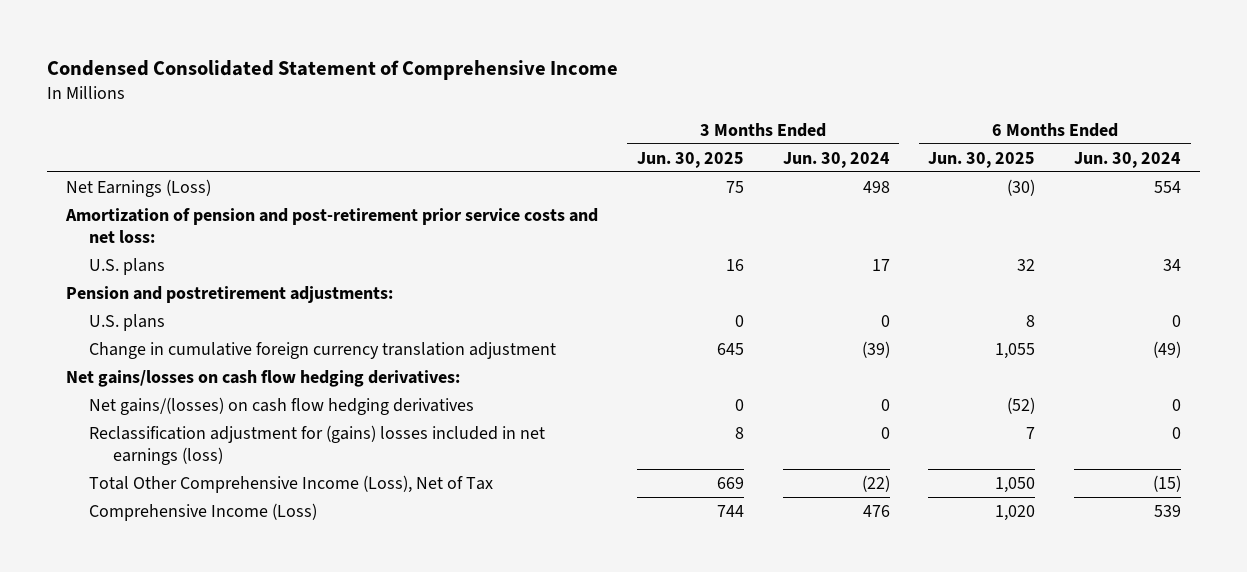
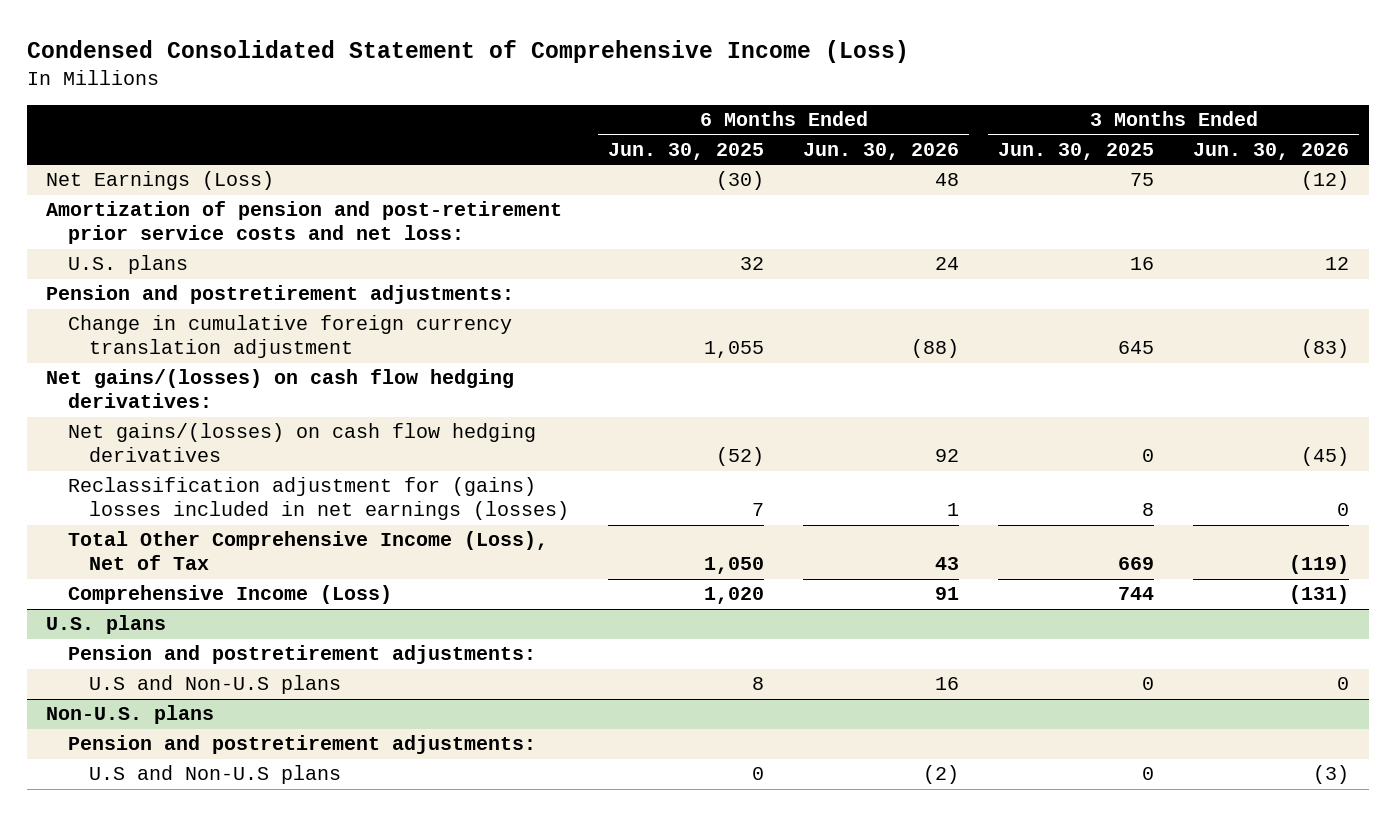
[46,59,618,80] Condensed Consolidated Statement of Comprehensive Income -> [26,39,909,63] Condensed Consolidated Statement of Comprehensive Income (Loss)
[782,151,890,168] Jun. 30, 2024 -> none
[1073,151,1181,168] Jun. 30, 2024 -> none
none -> [803,142,960,160] Jun. 30, 2026
none -> [1193,142,1350,160] Jun. 30, 2026
[89,313,166,331] U.S. plans -> none
[66,369,461,387] Net gains/losses on cash flow hedging derivatives: -> [46,369,515,409] Net gains/(losses) on cash flow hedging derivatives:
[89,424,546,466] Reclassification adjustment for (gains) losses included in net earnings (loss) -> [67,477,570,521] Reclassification adjustment for (gains) losses included in net earnings (losses)
none -> [46,615,167,635] U.S. plans
none -> [67,645,536,665] Pension and postretirement adjustments:
none -> [89,675,342,695] U.S and Non-U.S plans
none -> [46,705,215,725] Non-U.S. plans
none -> [67,735,536,755] Pension and postretirement adjustments:
none -> [89,765,342,785] U.S and Non-U.S plans

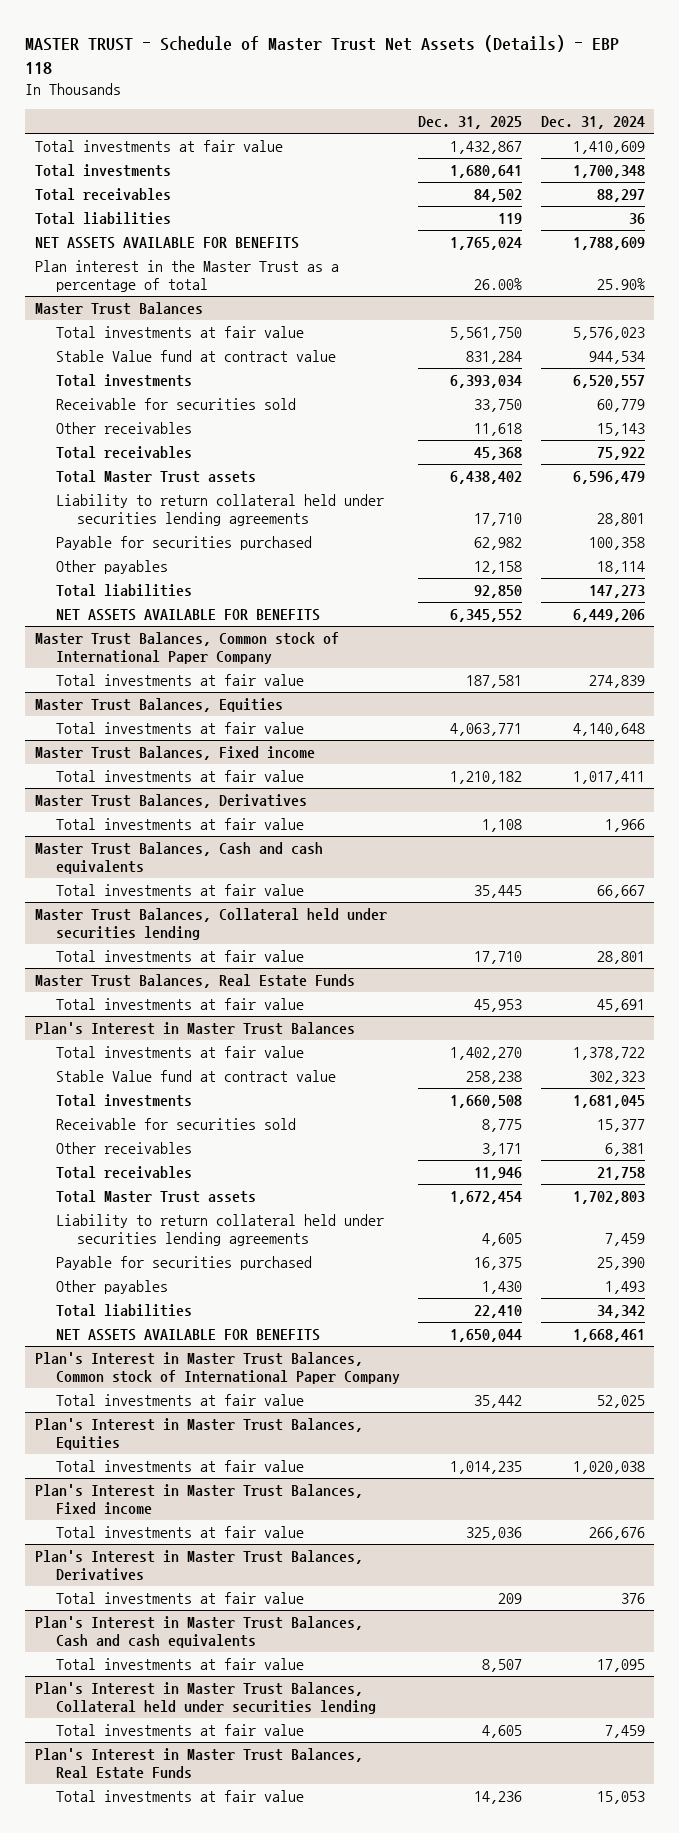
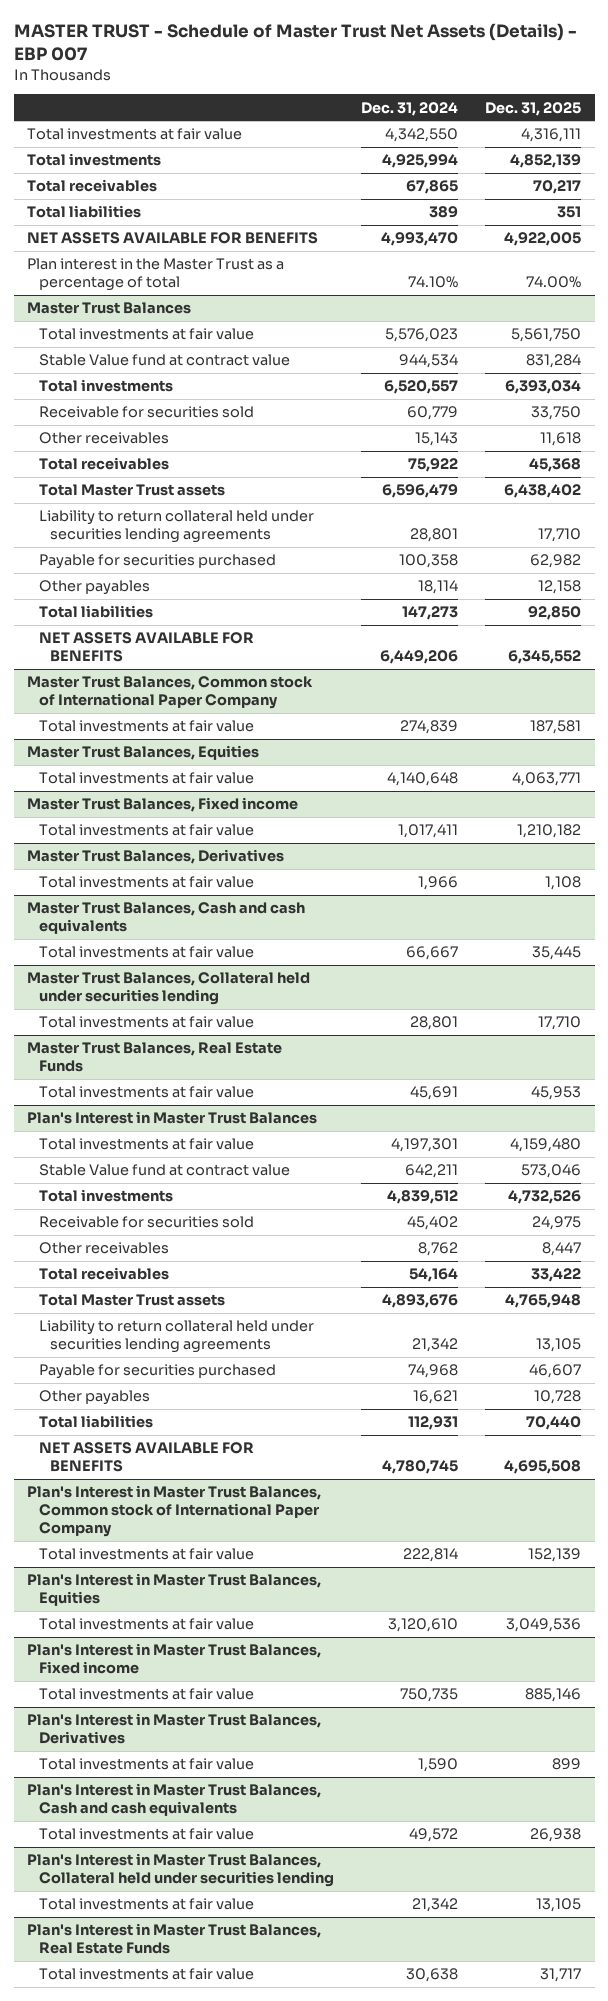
[25,35,620,75] MASTER TRUST - Schedule of Master Trust Net Assets (Details) - EBP 118 -> [13,22,577,61] MASTER TRUST - Schedule of Master Trust Net Assets (Details) - EBP 007
[450,140,523,154] 1,432,867 -> [521,128,582,143] 4,316,111
[572,140,645,154] 1,410,609 -> [384,128,458,143] 4,342,550
[450,164,523,178] 1,680,641 -> [510,154,582,169] 4,852,139
[572,164,645,178] 1,700,348 -> [381,154,458,169] 4,925,994
[474,188,523,202] 84,502 -> [533,180,582,195] 70,217
[596,188,645,202] 88,297 -> [405,180,458,195] 67,865
[498,212,523,224] 119 -> [557,206,582,219] 351
[628,212,645,224] 36 -> [428,206,458,219] 389
[450,236,523,250] 1,765,024 -> [504,232,582,247] 4,922,005
[572,236,645,250] 1,788,609 -> [380,232,458,247] 4,993,470
[474,278,523,291] 26.00% -> [526,276,582,289] 74.00%
[596,278,645,291] 25.90% -> [407,276,458,289] 74.10%
[450,1046,523,1060] 1,402,270 -> [510,1138,582,1153] 4,159,480
[572,1046,645,1060] 1,378,722 -> [390,1138,458,1153] 4,197,301
[466,1070,523,1084] 258,238 -> [521,1164,582,1179] 573,046
[588,1070,645,1084] 302,323 -> [404,1164,458,1179] 642,211
[450,1094,523,1108] 1,660,508 -> [508,1190,582,1205] 4,732,526
[572,1094,645,1108] 1,681,045 -> [386,1190,458,1205] 4,839,512
[482,1118,523,1132] 8,775 -> [532,1216,582,1231] 24,975
[596,1118,645,1132] 15,377 -> [406,1216,458,1231] 45,402
[482,1142,523,1156] 3,171 -> [542,1242,582,1257] 8,447
[604,1142,645,1156] 6,381 -> [417,1242,458,1257] 8,762
[474,1166,523,1180] 11,946 -> [531,1268,582,1283] 33,422
[596,1166,645,1180] 21,758 -> [408,1268,458,1283] 54,164
[450,1190,523,1204] 1,672,454 -> [505,1294,582,1309] 4,765,948
[572,1190,645,1204] 1,702,803 -> [381,1294,458,1309] 4,893,676
[482,1233,523,1247] 4,605 -> [536,1338,582,1353] 13,105
[604,1233,645,1247] 7,459 -> [411,1338,458,1353] 21,342
[474,1256,523,1270] 16,375 -> [529,1364,582,1379] 46,607
[596,1256,645,1270] 25,390 -> [407,1364,458,1379] 74,968
[482,1280,523,1294] 1,430 -> [534,1390,582,1405] 10,728
[604,1280,645,1294] 1,493 -> [412,1390,458,1405] 16,621
[474,1304,523,1318] 22,410 -> [526,1416,582,1431] 70,440
[596,1304,645,1318] 34,342 -> [407,1416,458,1431] 112,931
[450,1328,523,1342] 1,650,044 -> [504,1460,582,1475] 4,695,508
[572,1328,645,1342] 1,668,461 -> [381,1460,458,1475] 4,780,745
[474,1394,523,1408] 35,442 -> [528,1548,582,1563] 152,139
[596,1394,645,1408] 52,025 -> [402,1548,458,1563] 222,814
[450,1460,523,1474] 1,014,235 -> [506,1618,582,1633] 3,049,536
[572,1460,645,1474] 1,020,038 -> [387,1618,458,1633] 3,120,610
[466,1526,523,1540] 325,036 -> [525,1688,582,1703] 885,146
[588,1526,645,1540] 266,676 -> [399,1688,458,1703] 750,735
[498,1592,523,1604] 209 -> [552,1758,582,1771] 899
[620,1592,645,1604] 376 -> [417,1758,458,1773] 1,590
[482,1658,523,1672] 8,507 -> [530,1828,582,1843] 26,938
[596,1658,645,1672] 17,095 -> [408,1828,458,1843] 49,572
[482,1724,523,1738] 4,605 -> [536,1898,582,1913] 13,105
[604,1724,645,1738] 7,459 -> [411,1898,458,1913] 21,342
[474,1790,523,1804] 14,236 -> [540,1968,582,1983] 31,717
[596,1790,645,1804] 15,053 -> [405,1968,458,1983] 30,638

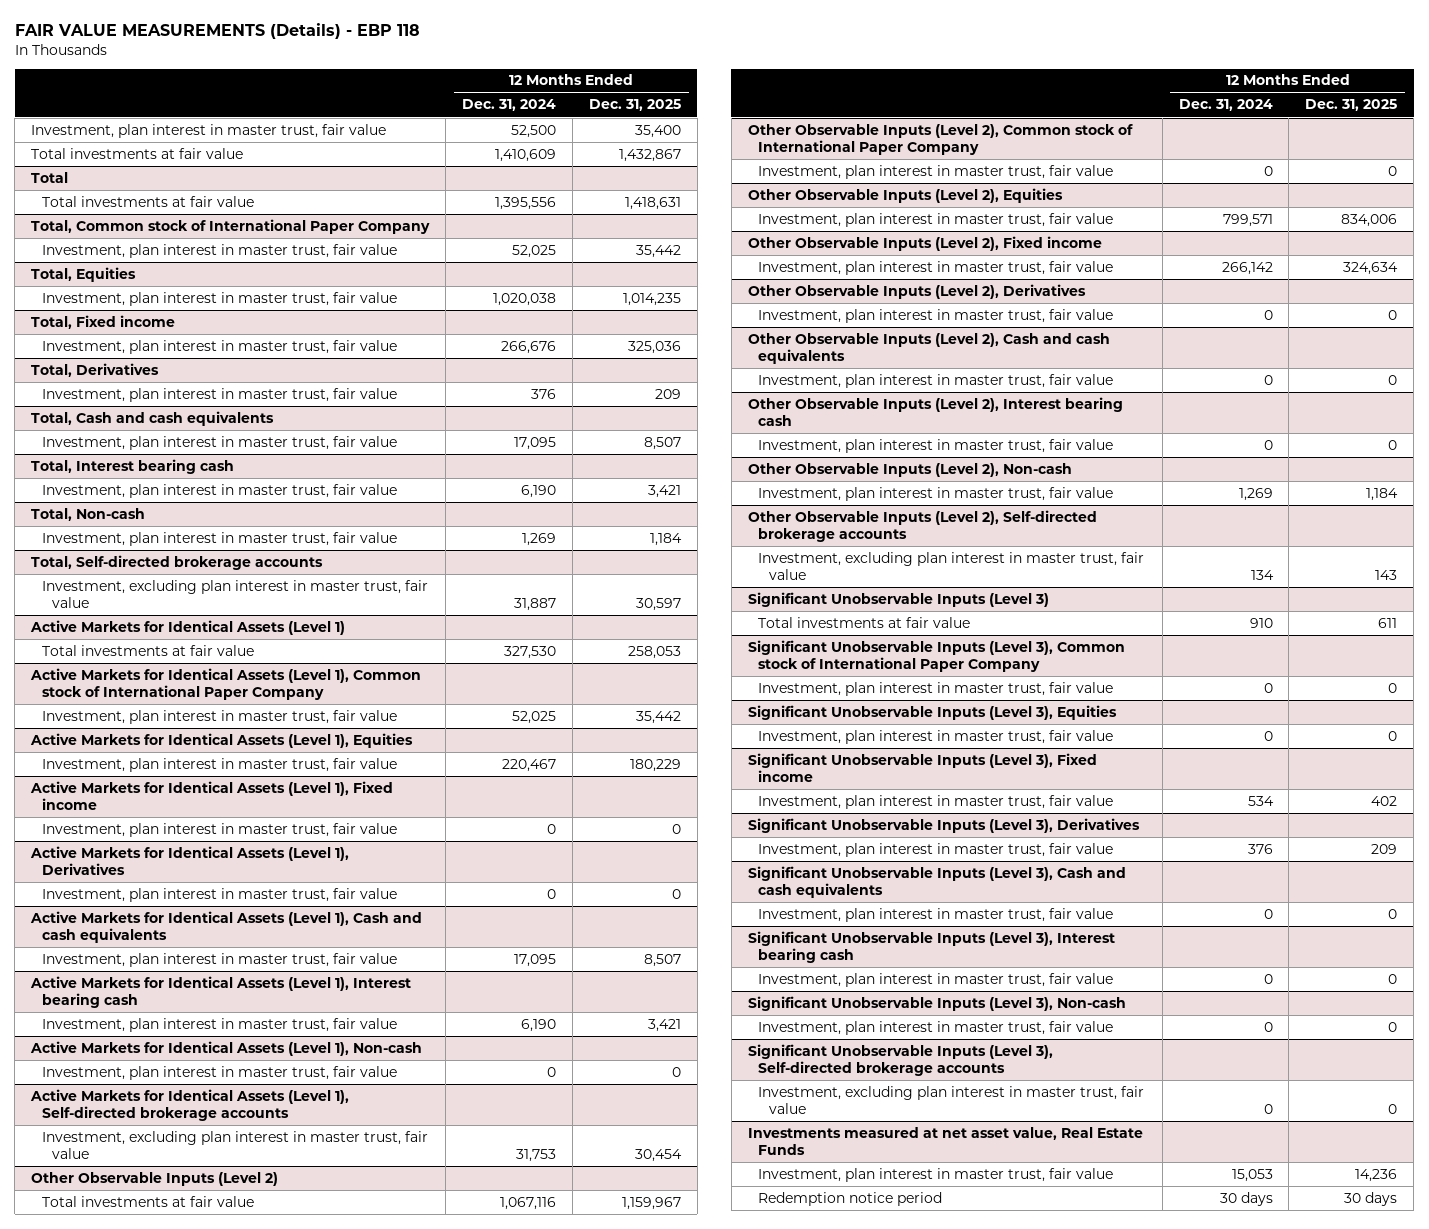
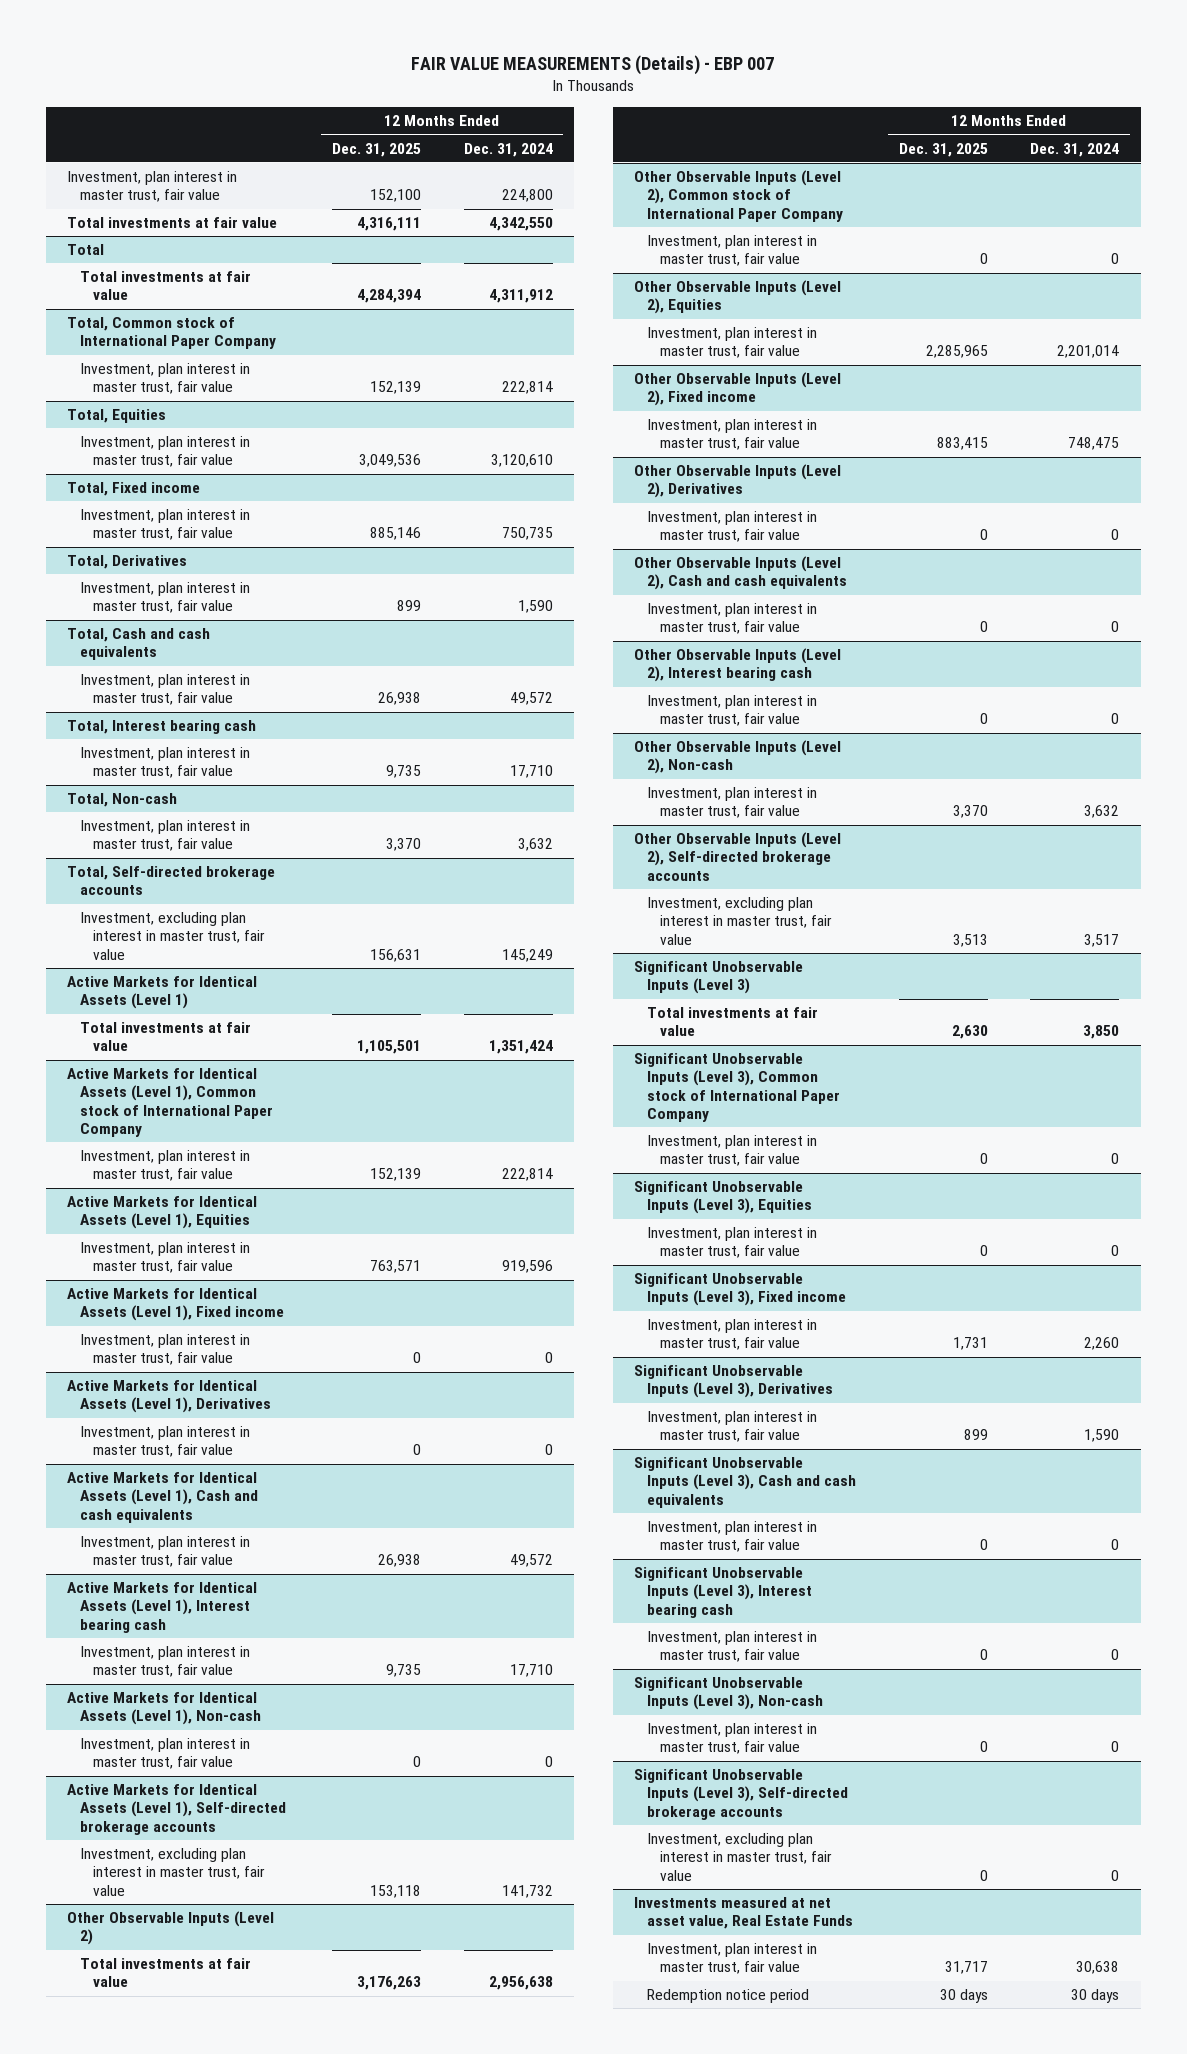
[14,23,420,40] FAIR VALUE MEASUREMENTS (Details) - EBP 118 -> [411,55,775,76] FAIR VALUE MEASUREMENTS (Details) - EBP 007
[511,124,557,138] 52,500 -> [501,189,553,203] 224,800
[634,124,681,138] 35,400 -> [369,189,421,203] 152,100
[495,148,557,162] 1,410,609 -> [488,217,553,232] 4,342,550
[618,148,681,162] 1,432,867 -> [356,217,421,232] 4,316,111
[495,196,557,210] 1,395,556 -> [488,289,553,304] 4,311,912
[624,196,681,210] 1,418,631 -> [356,289,421,304] 4,284,394
[512,244,557,258] 52,025 -> [501,381,553,395] 222,814
[635,244,681,258] 35,442 -> [369,381,421,395] 152,139
[493,292,557,306] 1,020,038 -> [490,454,553,468] 3,120,610
[622,292,681,306] 1,014,235 -> [358,454,421,468] 3,049,536
[501,340,557,354] 266,676 -> [501,527,553,541] 750,735
[627,340,681,354] 325,036 -> [369,527,421,541] 885,146
[531,388,557,399] 376 -> [517,600,553,614] 1,590
[654,388,681,399] 209 -> [396,600,421,612] 899
[514,436,557,450] 17,095 -> [509,692,553,706] 49,572
[643,436,681,450] 8,507 -> [377,692,421,706] 26,938
[521,484,557,498] 6,190 -> [509,765,553,779] 17,710
[647,484,681,498] 3,421 -> [385,765,421,779] 9,735
[522,532,557,546] 1,269 -> [517,838,553,852] 3,632
[649,532,682,546] 1,184 -> [385,838,421,852] 3,370
[514,598,557,612] 31,887 -> [501,948,553,962] 145,249
[635,598,681,612] 30,597 -> [369,948,421,962] 156,631
[504,645,557,659] 327,530 -> [488,1040,553,1055] 1,351,424
[627,645,681,659] 258,053 -> [356,1040,421,1055] 1,105,501
[512,710,557,724] 52,025 -> [501,1168,553,1182] 222,814
[635,710,681,724] 35,442 -> [369,1168,421,1182] 152,139
[502,758,557,772] 220,467 -> [501,1260,553,1274] 919,596
[629,758,681,772] 180,229 -> [369,1260,421,1274] 763,571
[514,953,557,967] 17,095 -> [509,1554,553,1568] 49,572
[643,953,681,967] 8,507 -> [377,1554,421,1568] 26,938
[521,1018,557,1032] 6,190 -> [509,1664,553,1678] 17,710
[647,1018,681,1032] 3,421 -> [385,1664,421,1678] 9,735
[516,1149,557,1163] 31,753 -> [501,1884,553,1898] 141,732
[634,1149,682,1163] 30,454 -> [369,1884,421,1898] 153,118
[500,1196,557,1210] 1,067,116 -> [488,1976,553,1991] 2,956,638
[621,1196,681,1210] 1,159,967 -> [356,1976,421,1991] 3,176,263
[1222,213,1273,227] 799,571 -> [1057,345,1120,359] 2,201,014
[1341,213,1398,227] 834,006 -> [925,345,988,359] 2,285,965
[1221,261,1273,275] 266,142 -> [1068,437,1120,451] 748,475
[1343,261,1399,275] 324,634 -> [936,437,988,451] 883,415
[1238,487,1273,501] 1,269 -> [1084,805,1120,819] 3,632
[1366,487,1399,501] 1,184 -> [952,805,988,819] 3,370
[1250,570,1274,581] 134 -> [1084,933,1120,947] 3,517
[1375,570,1398,581] 143 -> [952,933,988,947] 3,513
[1249,617,1273,628] 910 -> [1083,1025,1120,1040] 3,850
[1378,617,1398,628] 611 -> [951,1025,988,1040] 2,630
[1247,795,1274,806] 534 -> [1084,1337,1120,1351] 2,260
[1371,795,1398,806] 402 -> [952,1337,988,1351] 1,731
[1247,843,1273,854] 376 -> [1084,1429,1120,1443] 1,590
[1371,843,1398,854] 209 -> [963,1429,988,1441] 899
[1231,1168,1273,1182] 15,053 -> [1076,1961,1120,1975] 30,638
[1355,1168,1398,1182] 14,236 -> [944,1961,988,1975] 31,717

